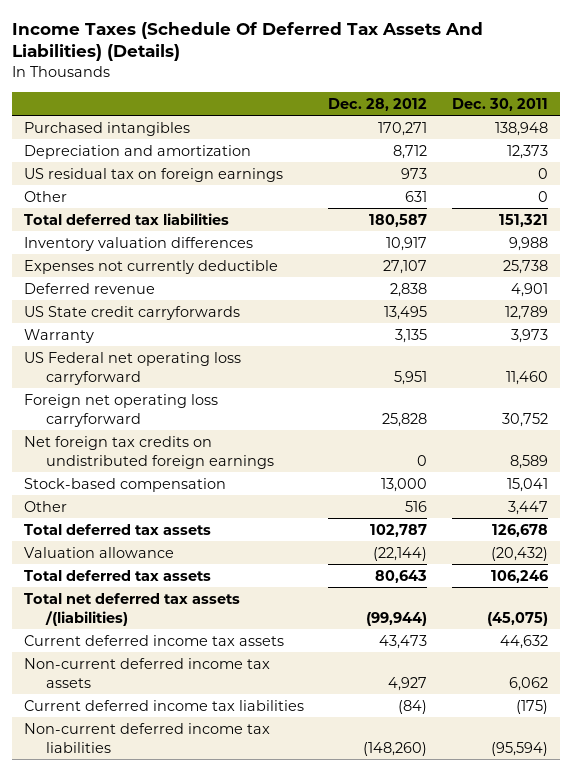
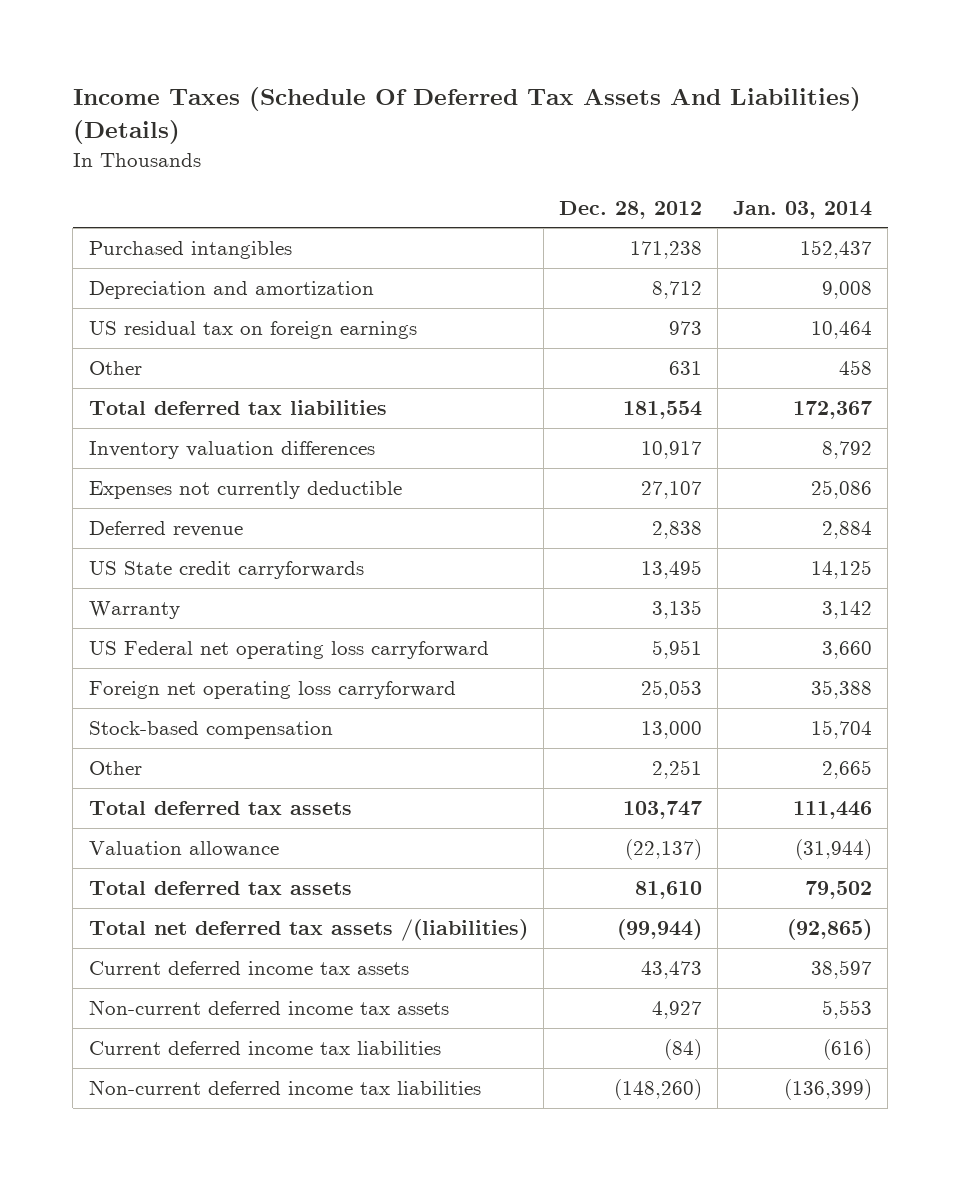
[451,97,548,111] Dec. 30, 2011 -> none
none -> [733,200,873,219] Jan. 03, 2014
[378,121,428,136] 170,271 -> [629,241,702,260] 171,238
[369,213,428,227] 180,587 -> [622,401,702,420] 181,554
[24,435,274,469] Net foreign tax credits on undistributed foreign earnings -> none
[382,412,428,427] 25,828 -> [640,680,702,700] 25,053
[405,500,428,512] 516 -> [651,760,702,780] 2,251
[370,523,428,537] 102,787 -> [622,801,702,820] 103,747
[373,546,428,561] (22,144) -> [624,839,702,861] (22,137)
[375,569,428,583] 80,643 -> [634,881,702,900] 81,610

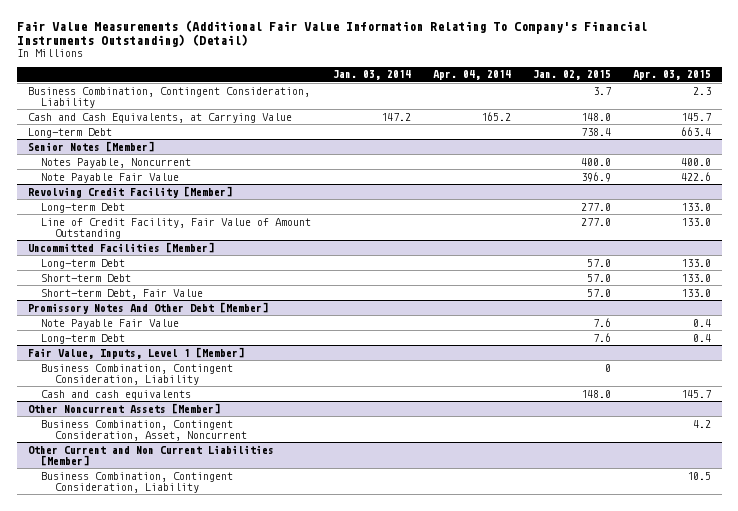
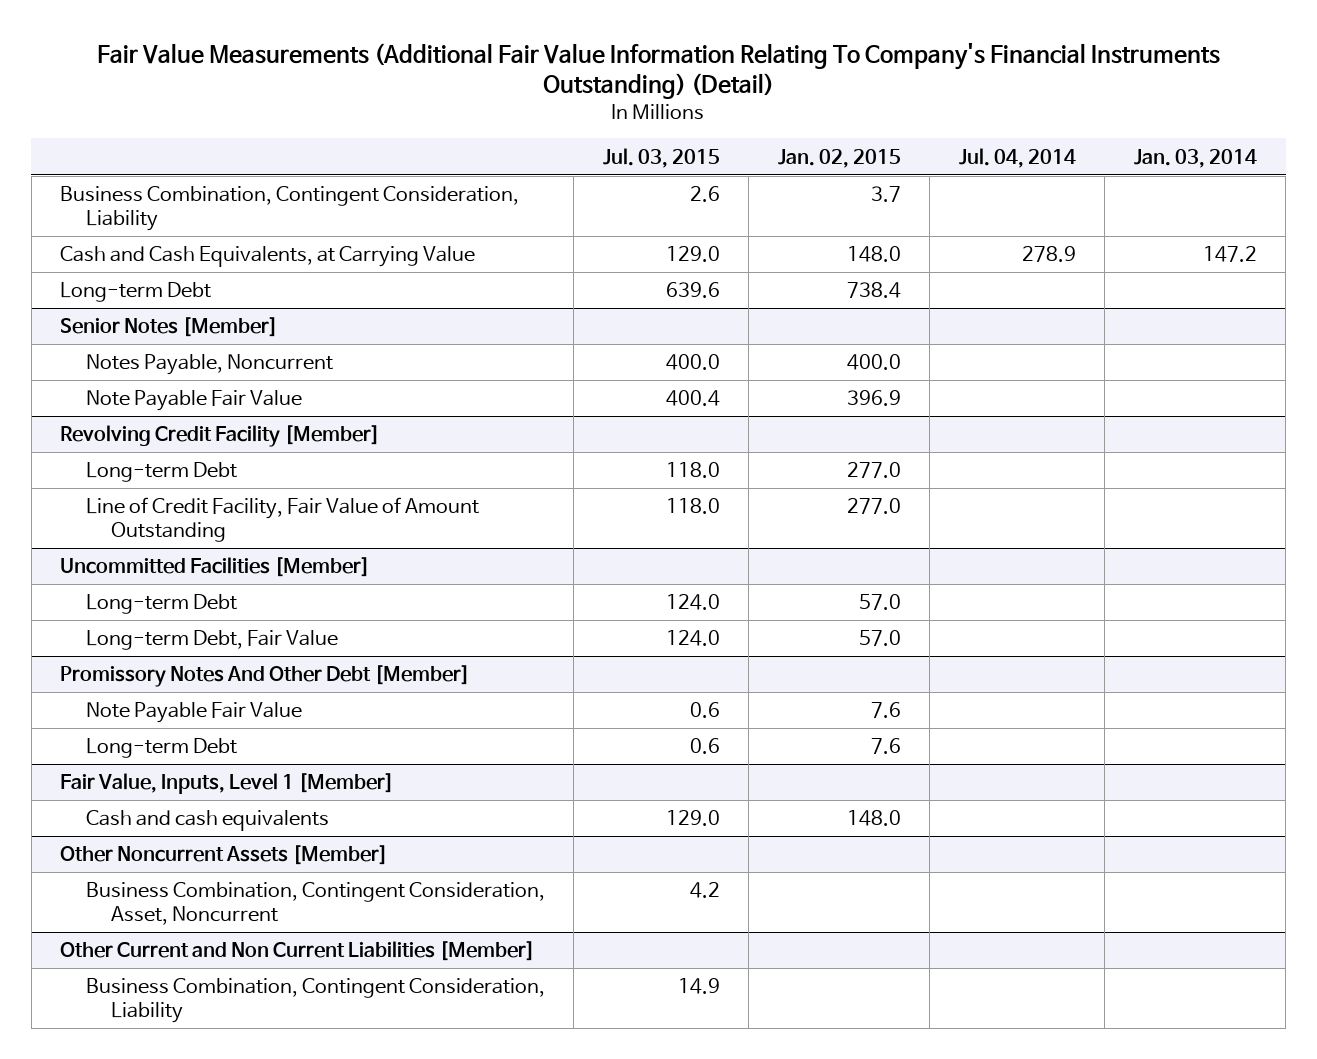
[432,70,511,81] Apr. 04, 2014 -> none
[632,70,711,81] Apr. 03, 2015 -> none
none -> [602,147,720,168] Jul. 03, 2015
none -> [958,147,1076,168] Jul. 04, 2014
[41,273,132,282] Short-term Debt -> none
[41,288,204,299] Short-term Debt, Fair Value -> [85,630,338,651] Long-term Debt, Fair Value
[41,363,234,385] Business Combination, Contingent Consideration, Liability -> none

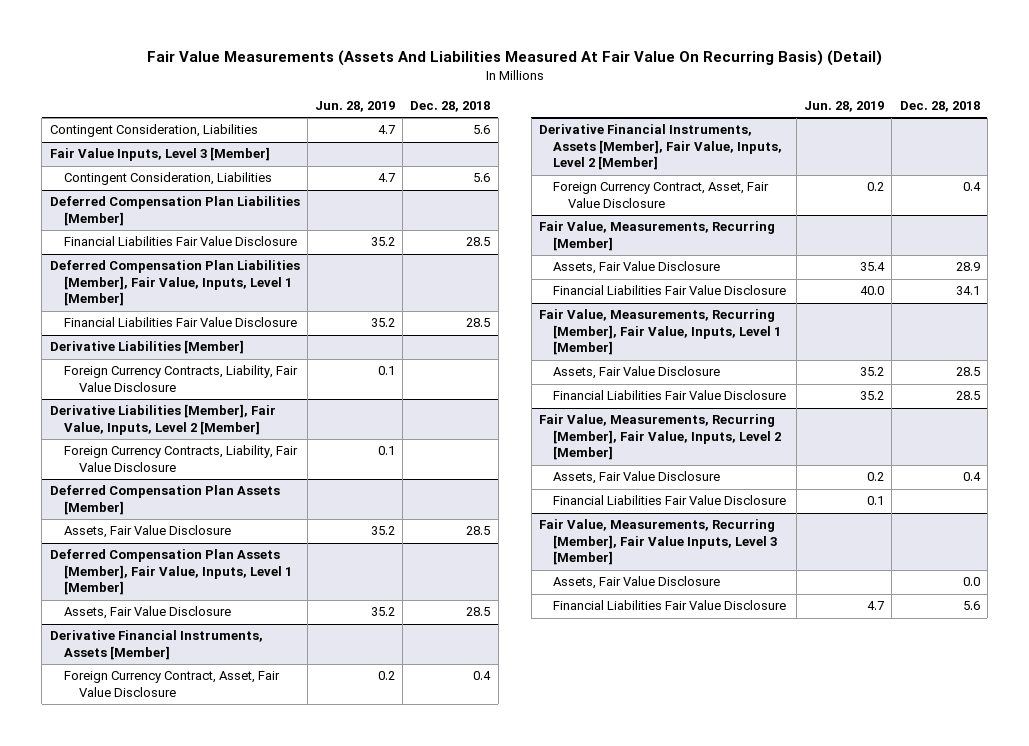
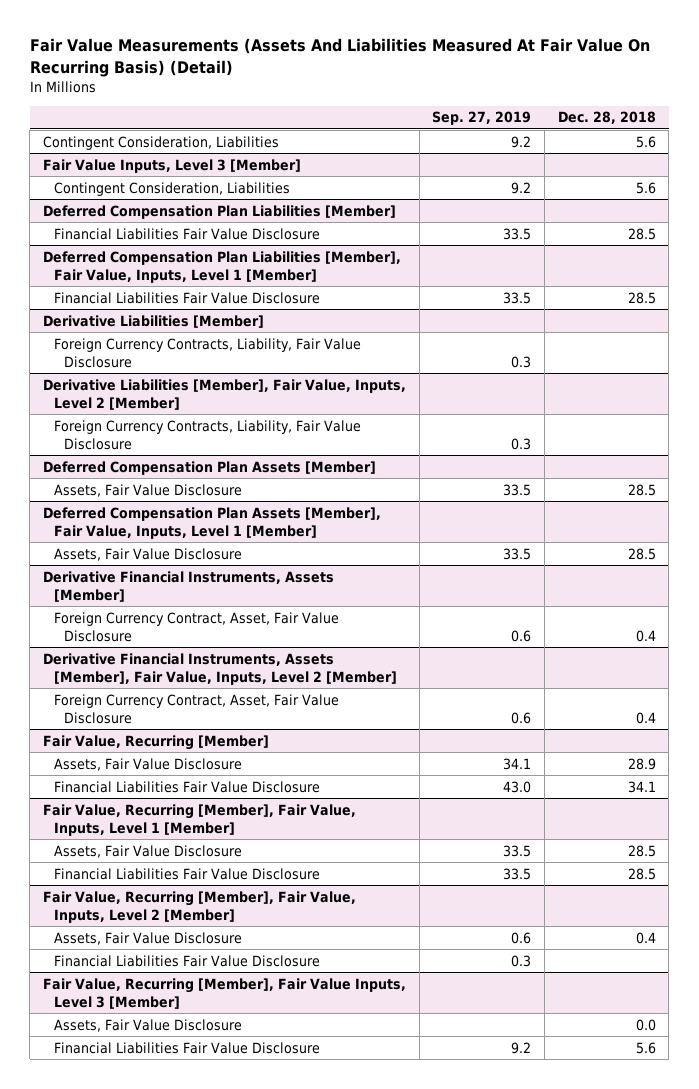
[315,100,396,112] Jun. 28, 2019 -> none
none -> [432,111,532,126] Sep. 27, 2019
[538,221,775,251] Fair Value, Measurements, Recurring [Member] -> [42,734,269,750] Fair Value, Recurring [Member]
[538,309,782,356] Fair Value, Measurements, Recurring [Member], Fair Value, Inputs, Level 1 [Member] -> [42,803,356,836] Fair Value, Recurring [Member], Fair Value, Inputs, Level 1 [Member]
[538,414,782,461] Fair Value, Measurements, Recurring [Member], Fair Value, Inputs, Level 2 [Member] -> [42,890,356,923] Fair Value, Recurring [Member], Fair Value, Inputs, Level 2 [Member]
[538,519,778,566] Fair Value, Measurements, Recurring [Member], Fair Value Inputs, Level 3 [Member] -> [42,977,406,1009] Fair Value, Recurring [Member], Fair Value Inputs, Level 3 [Member]

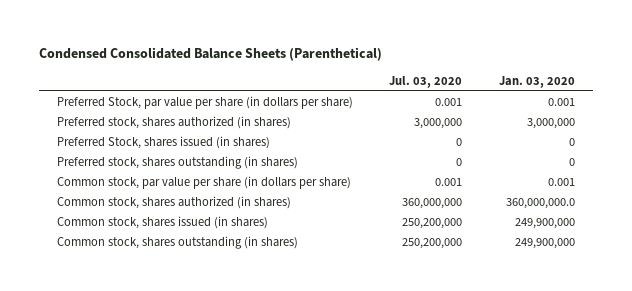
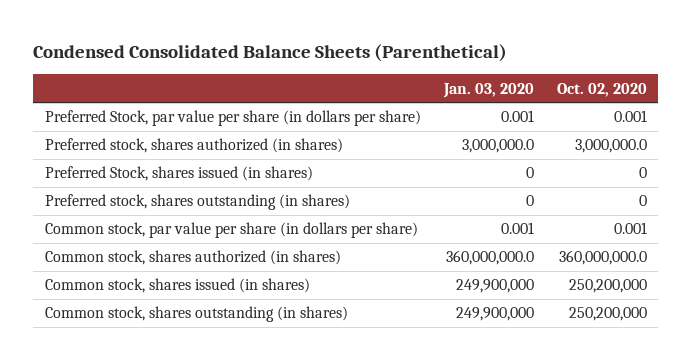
[389,75,463,88] Jul. 03, 2020 -> none
none -> [556,82,647,97] Oct. 02, 2020
[526,118,575,130] 3,000,000 -> [461,139,534,154] 3,000,000.0

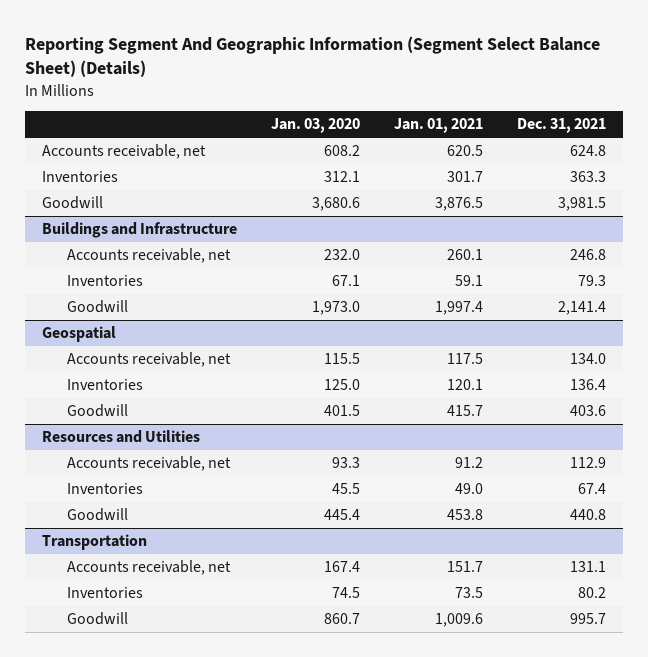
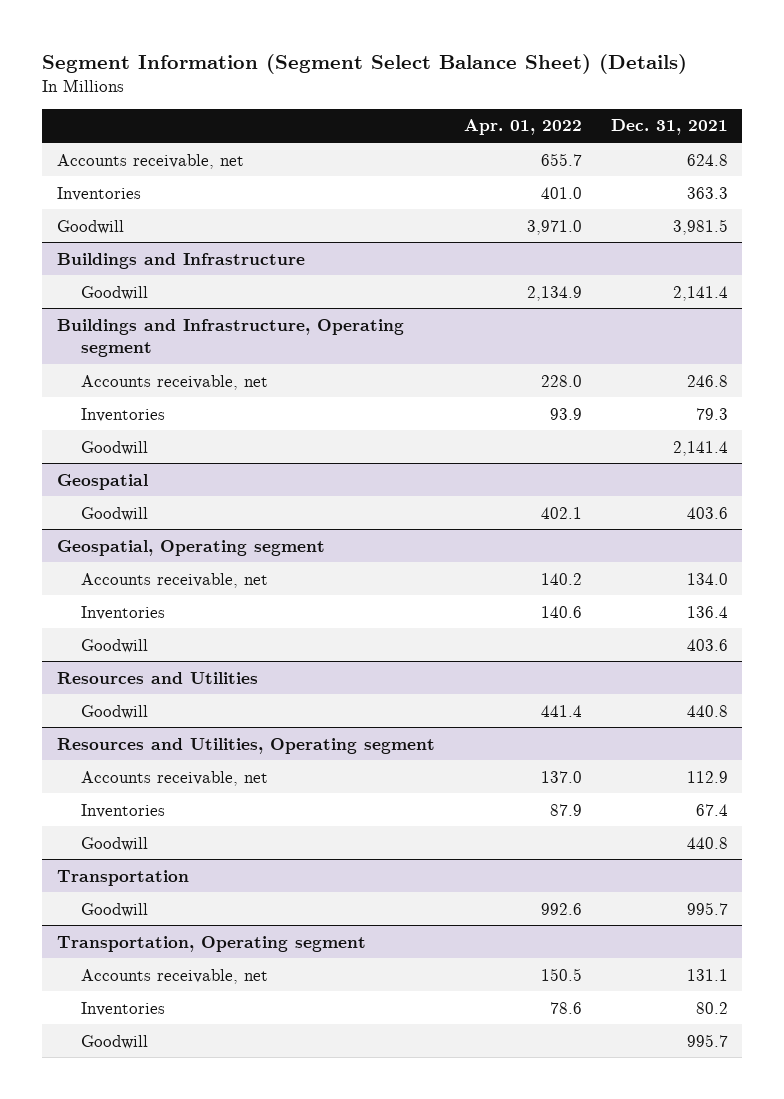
[25,35,601,78] Reporting Segment And Geographic Information (Segment Select Balance Sheet) (Details) -> [42,53,688,74] Segment Information (Segment Select Balance Sheet) (Details)
[271,118,361,134] Jan. 03, 2020 -> none
[393,118,483,134] Jan. 01, 2021 -> none
none -> [463,119,582,136] Apr. 01, 2022
none -> [81,285,149,300] Goodwill
none -> [56,318,404,357] Buildings and Infrastructure, Operating segment
none -> [81,506,149,521] Goodwill
none -> [56,539,325,556] Geospatial, Operating segment
none -> [81,704,149,719] Goodwill
none -> [56,737,435,754] Resources and Utilities, Operating segment
none -> [81,902,149,917] Goodwill
none -> [56,935,366,952] Transportation, Operating segment

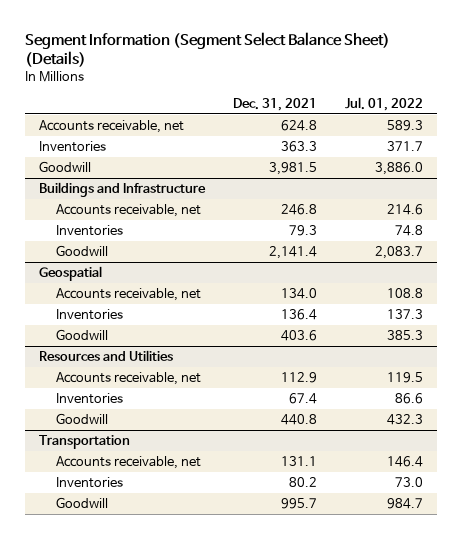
[463,119,582,136] Apr. 01, 2022 -> none
none -> [345,97,424,112] Jul. 01, 2022
[81,285,149,300] Goodwill -> none
[56,318,404,357] Buildings and Infrastructure, Operating segment -> none
[81,506,149,521] Goodwill -> none
[56,539,325,556] Geospatial, Operating segment -> none
[81,704,149,719] Goodwill -> none
[56,737,435,754] Resources and Utilities, Operating segment -> none
[81,902,149,917] Goodwill -> none
[56,935,366,952] Transportation, Operating segment -> none

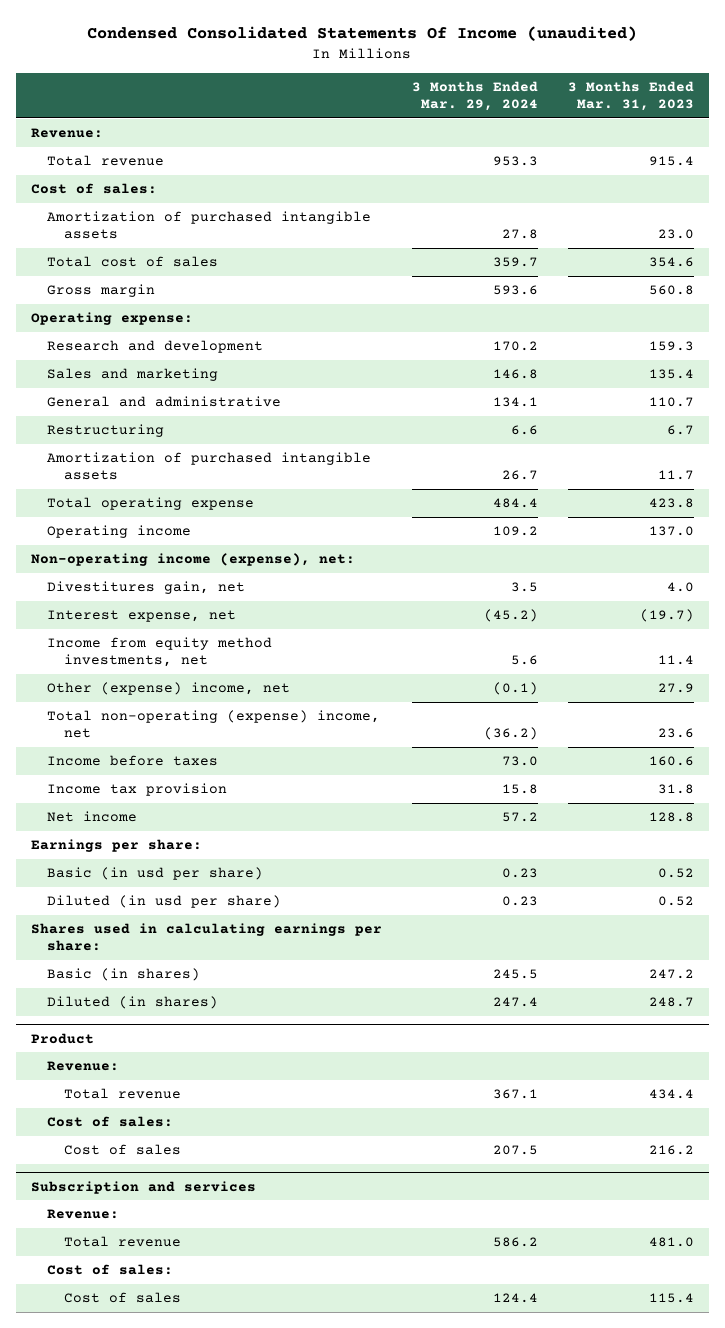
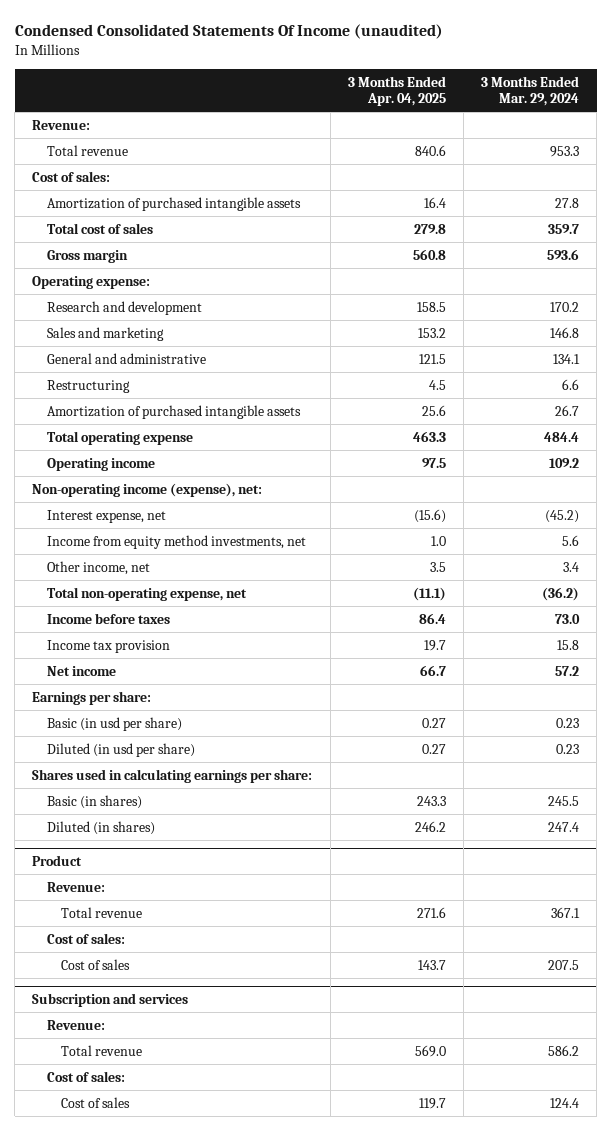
[567,81,694,111] 3 Months Ended Mar. 31, 2023 -> none
none -> [347,75,446,107] 3 Months Ended Apr. 04, 2025
[47,581,246,595] Divestitures gain, net -> none
[47,682,291,696] Other (expense) income, net -> [46,560,150,575] Other income, net
[492,682,538,696] (0.1) -> [563,561,580,572] 3.4
[47,710,381,739] Total non-operating (expense) income, net -> [46,586,247,601] Total non-operating expense, net

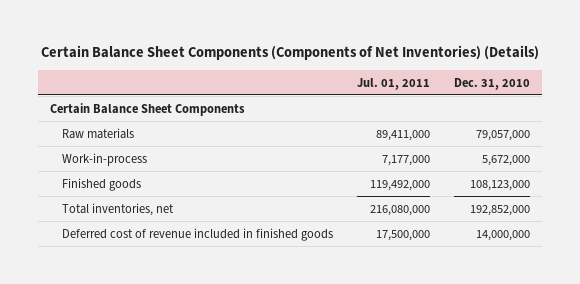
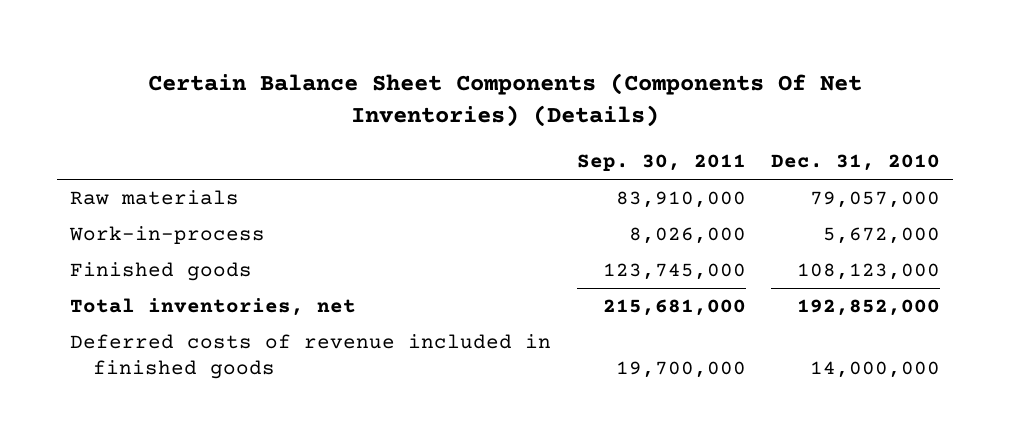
[41,45,540,61] Certain Balance Sheet Components (Components of Net Inventories) (Details) -> [148,72,863,128] Certain Balance Sheet Components (Components Of Net Inventories) (Details)
[357,77,431,90] Jul. 01, 2011 -> none
none -> [576,154,746,172] Sep. 30, 2011
[49,102,245,116] Certain Balance Sheet Components -> none
[61,227,333,241] Deferred cost of revenue included in finished goods -> [70,334,552,379] Deferred costs of revenue included in finished goods

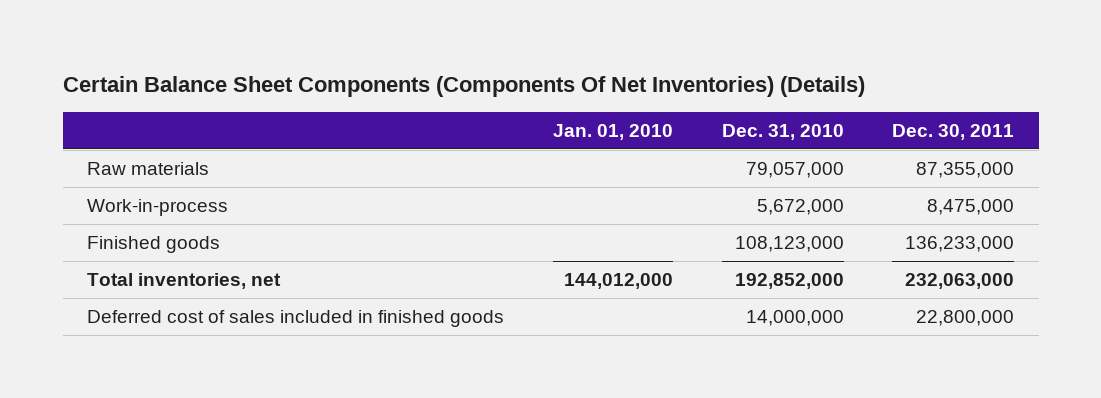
[576,154,746,172] Sep. 30, 2011 -> none
none -> [552,123,673,140] Jan. 01, 2010
none -> [892,123,1015,140] Dec. 30, 2011
[70,334,552,379] Deferred costs of revenue included in finished goods -> [87,310,505,328] Deferred cost of sales included in finished goods

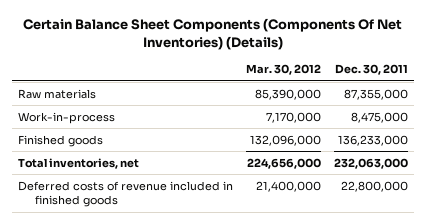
[552,123,673,140] Jan. 01, 2010 -> none
[721,123,844,140] Dec. 31, 2010 -> none
none -> [245,64,321,76] Mar. 30, 2012
[87,310,505,328] Deferred cost of sales included in finished goods -> [18,180,234,207] Deferred costs of revenue included in finished goods

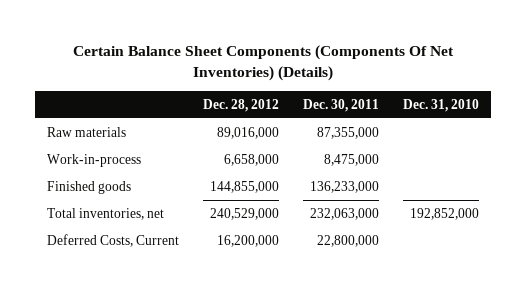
[245,64,321,76] Mar. 30, 2012 -> none
none -> [203,98,280,112] Dec. 28, 2012
none -> [403,98,480,112] Dec. 31, 2010
[18,180,234,207] Deferred costs of revenue included in finished goods -> [46,233,179,247] Deferred Costs, Current

